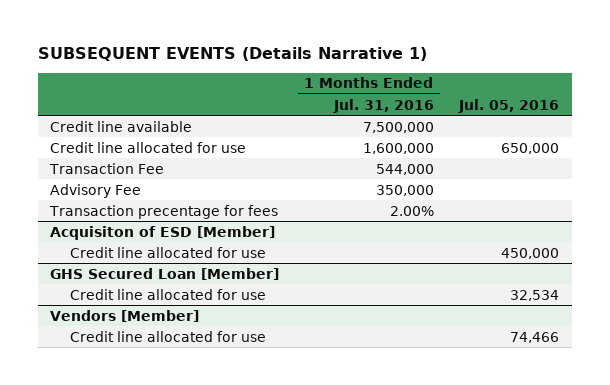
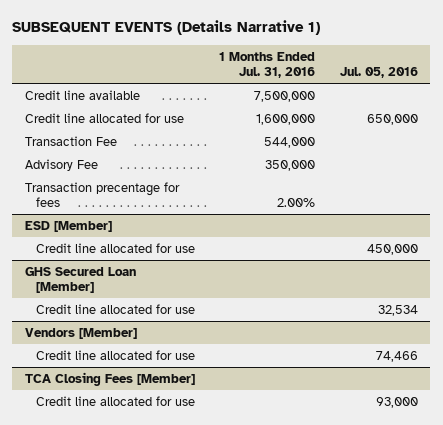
[50,225,276,240] Acquisiton of ESD [Member] -> [24,220,112,232] ESD [Member]
none -> [24,371,195,386] TCA Closing Fees [Member]
none -> [35,395,195,406] Credit line allocated for use

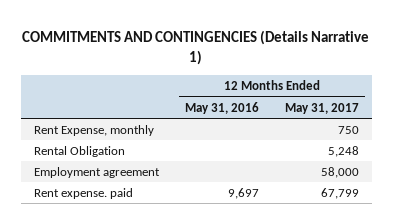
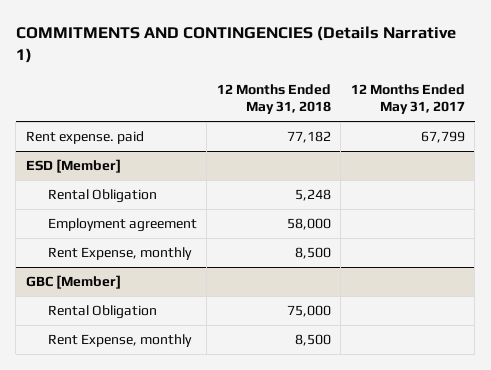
[184,101,259,114] May 31, 2016 -> none
none -> [216,83,331,115] 12 Months Ended May 31, 2018
[34,124,155,136] Rent Expense, monthly -> none
[34,145,126,157] Rental Obligation -> none
[34,166,161,178] Employment agreement -> none
none -> [25,159,121,174] ESD [Member]
none -> [47,189,157,204] Rental Obligation
none -> [47,218,197,233] Employment agreement
none -> [47,247,192,261] Rent Expense, monthly
none -> [25,275,121,290] GBC [Member]
none -> [47,305,157,320] Rental Obligation
none -> [47,334,192,348] Rent Expense, monthly

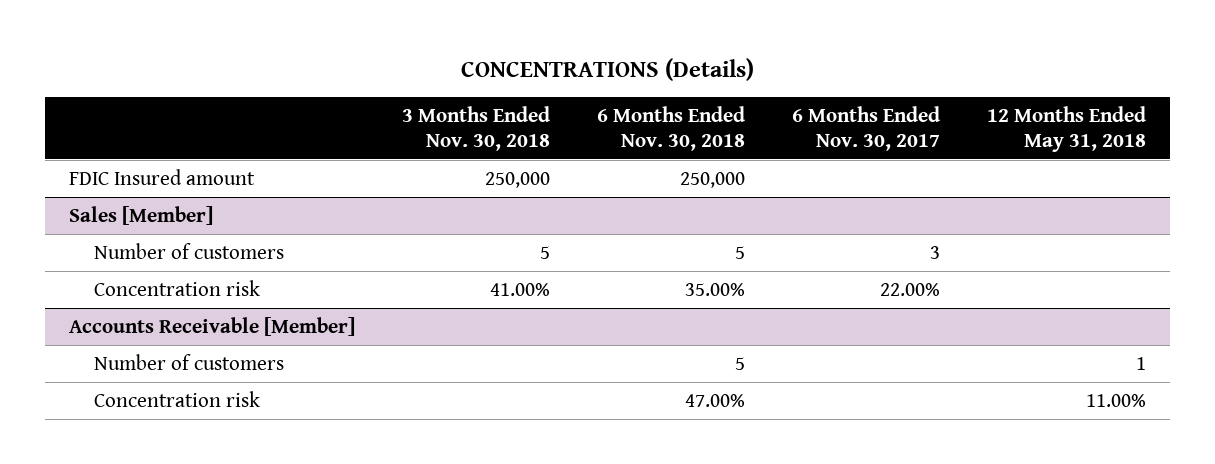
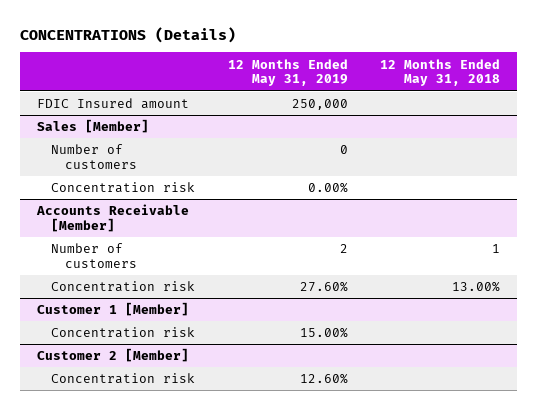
[402,106,551,151] 3 Months Ended Nov. 30, 2018 -> none
[597,106,746,151] 6 Months Ended Nov. 30, 2018 -> none
[792,106,941,151] 6 Months Ended Nov. 30, 2017 -> none
none -> [227,58,348,87] 12 Months Ended May 31, 2019
[1086,393,1147,407] 11.00% -> [452,281,501,293] 13.00%
none -> [36,302,189,317] Customer 1 [Member]
none -> [50,327,195,339] Concentration risk
none -> [36,348,189,363] Customer 2 [Member]
none -> [50,373,195,385] Concentration risk

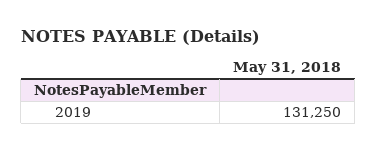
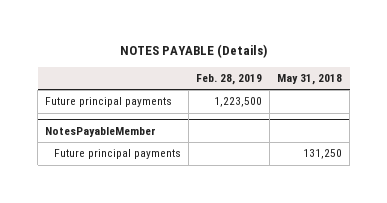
none -> [196,74,263,86] Feb. 28, 2019
none -> [45,97,173,108] Future principal payments
[54,107,91,118] 2019 -> [54,149,182,160] Future principal payments

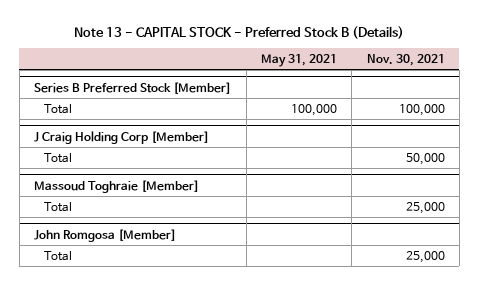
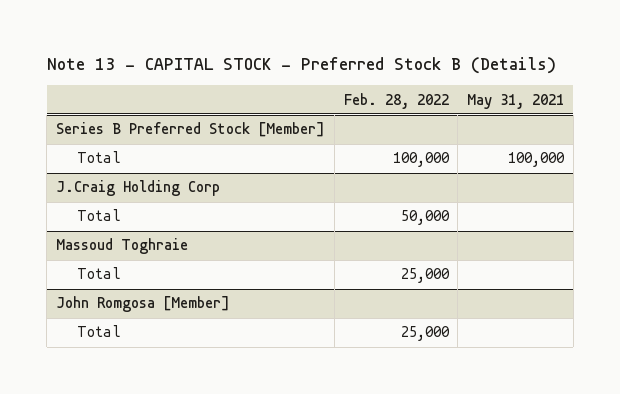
[366,53,445,66] Nov. 30, 2021 -> none
none -> [343,92,449,109] Feb. 28, 2022
[34,130,210,144] J Craig Holding Corp [Member] -> [56,180,221,197] J.Craig Holding Corp
[34,179,200,193] Massoud Toghraie [Member] -> [56,238,189,255] Massoud Toghraie

